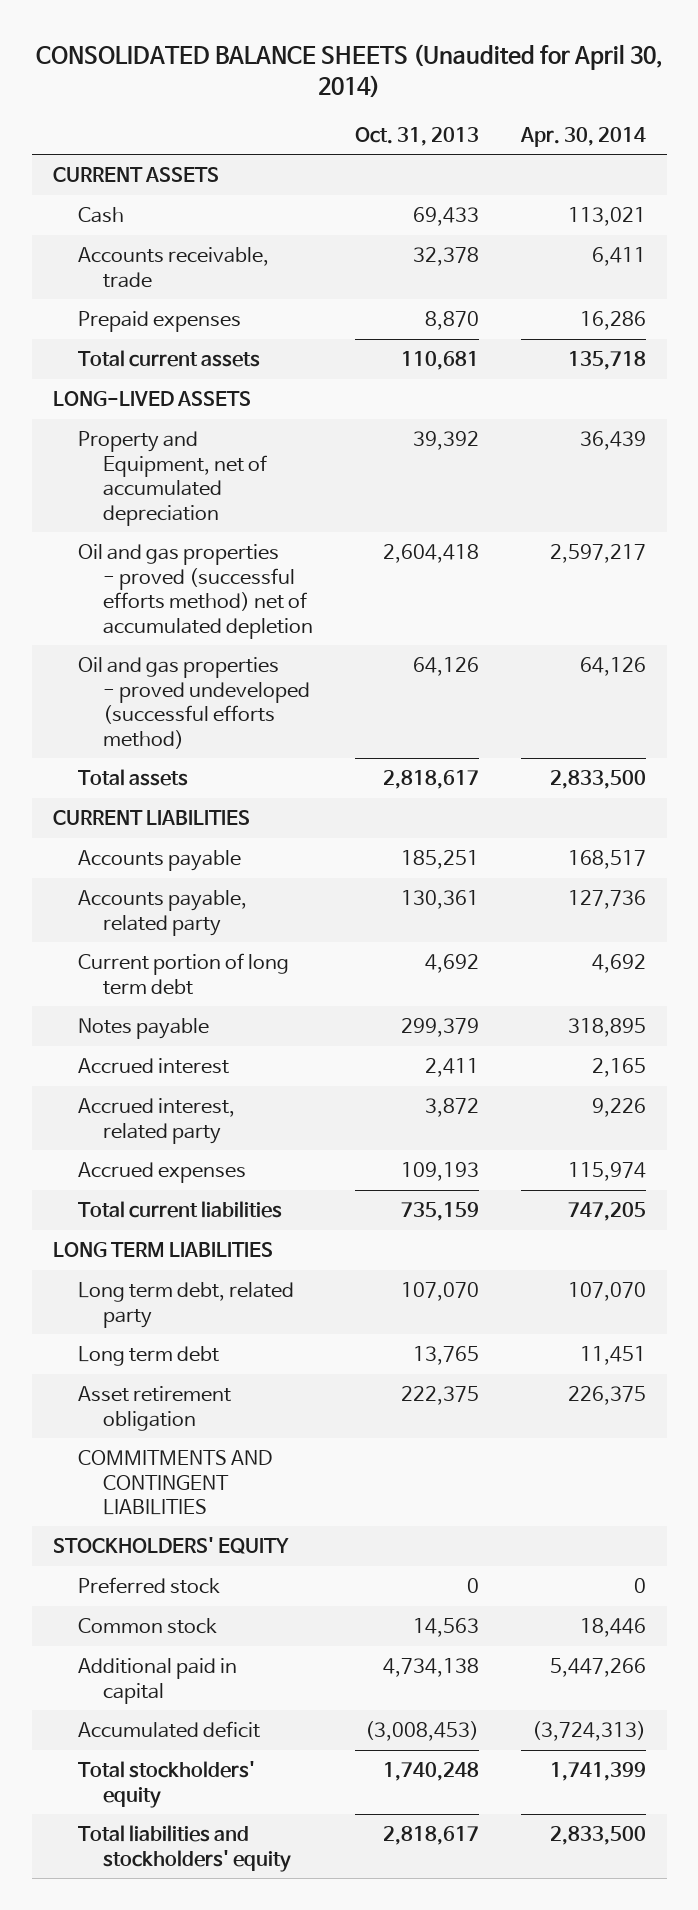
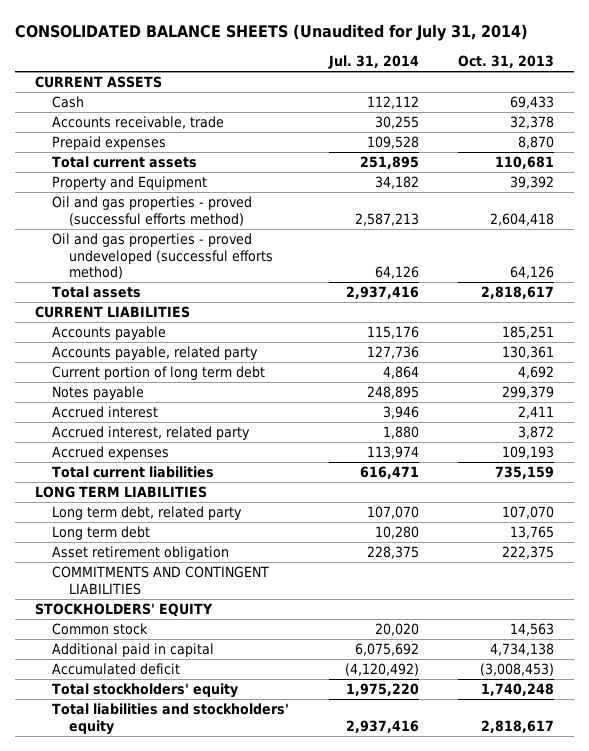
[36,44,664,99] CONSOLIDATED BALANCE SHEETS (Unaudited for April 30, 2014) -> [14,23,528,41] CONSOLIDATED BALANCE SHEETS (Unaudited for July 31, 2014)
[519,126,646,147] Apr. 30, 2014 -> none
none -> [327,55,419,70] Jul. 31, 2014
[52,391,251,408] LONG-LIVED ASSETS -> none
[77,431,268,526] Property and Equipment, net of accumulated depreciation -> [51,176,207,191] Property and Equipment
[77,544,314,639] Oil and gas properties - proved (successful efforts method) net of accumulated depletion -> [51,196,252,226] Oil and gas properties - proved (successful efforts method)
[77,1577,220,1595] Preferred stock -> none

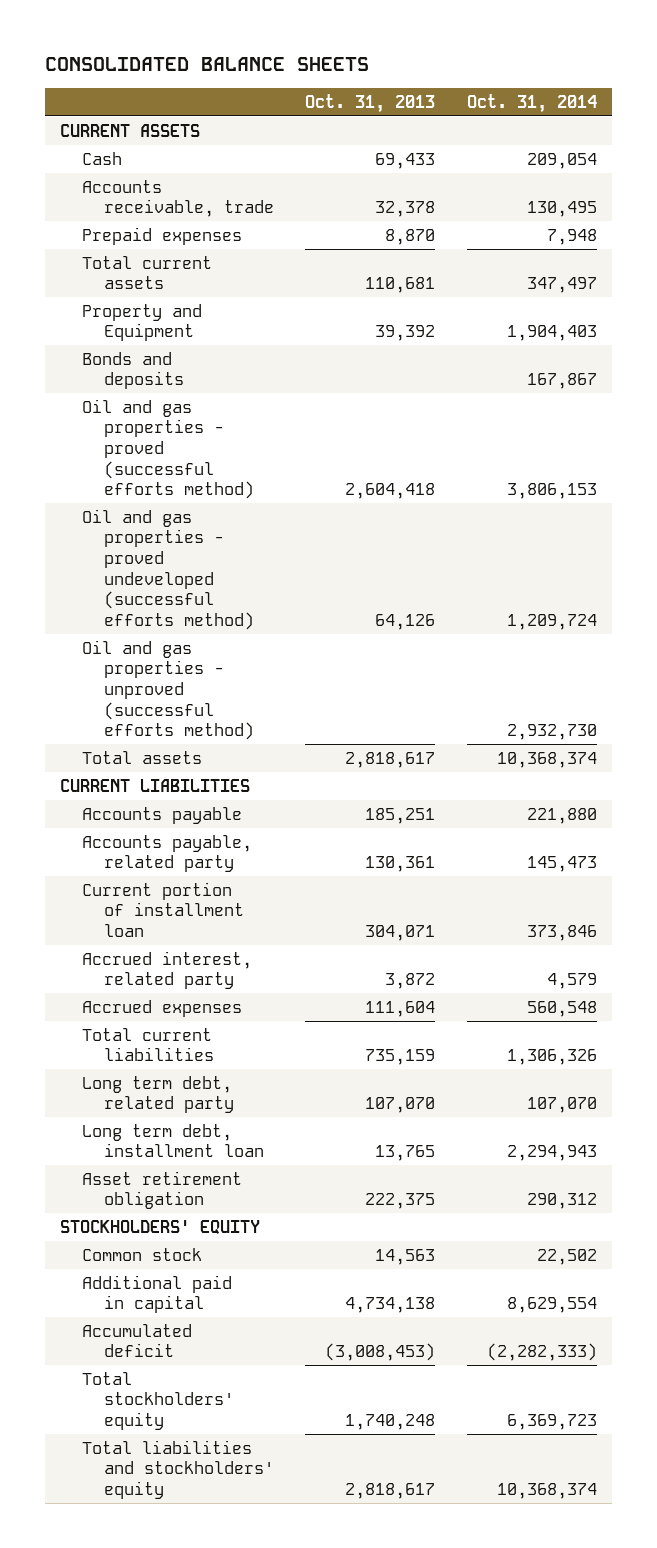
[14,23,528,41] CONSOLIDATED BALANCE SHEETS (Unaudited for July 31, 2014) -> [44,56,369,71] CONSOLIDATED BALANCE SHEETS
[327,55,419,70] Jul. 31, 2014 -> none
none -> [466,93,597,113] Oct. 31, 2014
none -> [82,351,184,390] Bonds and deposits
none -> [82,639,254,741] Oil and gas properties - unproved (successful efforts method)
[51,366,265,381] Current portion of long term debt -> none
[51,386,144,401] Notes payable -> none
[51,406,158,419] Accrued interest -> none
none -> [82,881,244,937] Current portion of installment loan
[502,446,555,460] 109,193 -> [365,1000,436,1017] 111,604
[34,486,207,499] LONG TERM LIABILITIES -> none
[51,526,150,541] Long term debt -> [82,1123,264,1158] Long term debt, installment loan
[51,566,269,595] COMMITMENTS AND CONTINGENT LIABILITIES -> none

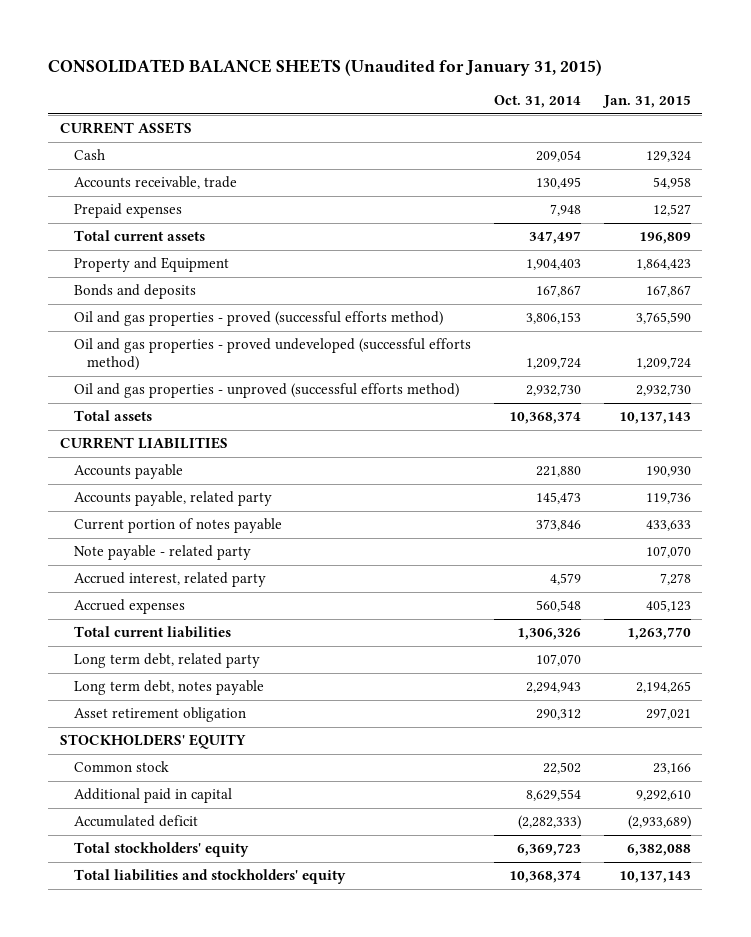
[44,56,369,71] CONSOLIDATED BALANCE SHEETS -> [48,58,603,76] CONSOLIDATED BALANCE SHEETS (Unaudited for January 31, 2015)
[305,93,436,113] Oct. 31, 2013 -> none
none -> [601,95,691,109] Jan. 31, 2015
[82,881,244,937] Current portion of installment loan -> [73,518,282,534] Current portion of notes payable
none -> [73,545,251,561] Note payable - related party
[82,1123,264,1158] Long term debt, installment loan -> [73,680,264,696] Long term debt, notes payable

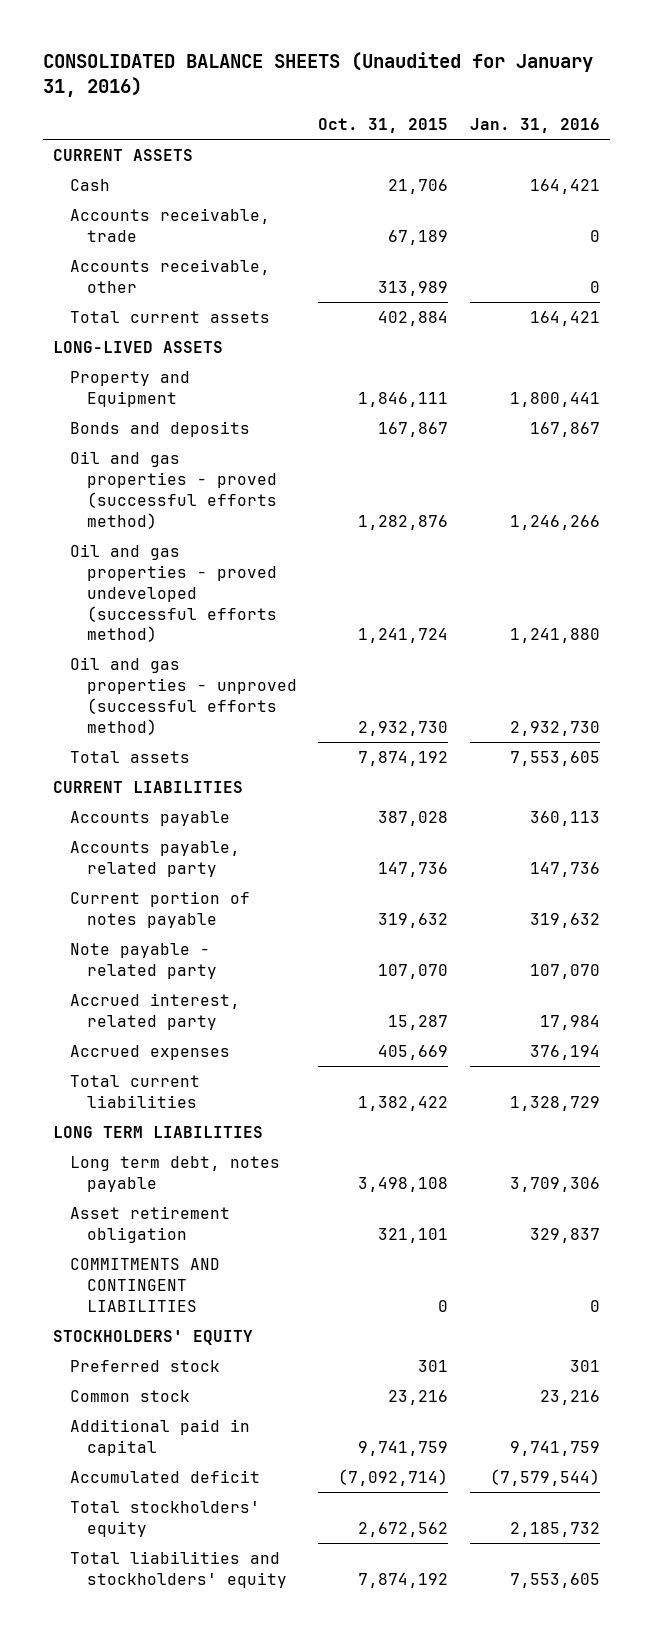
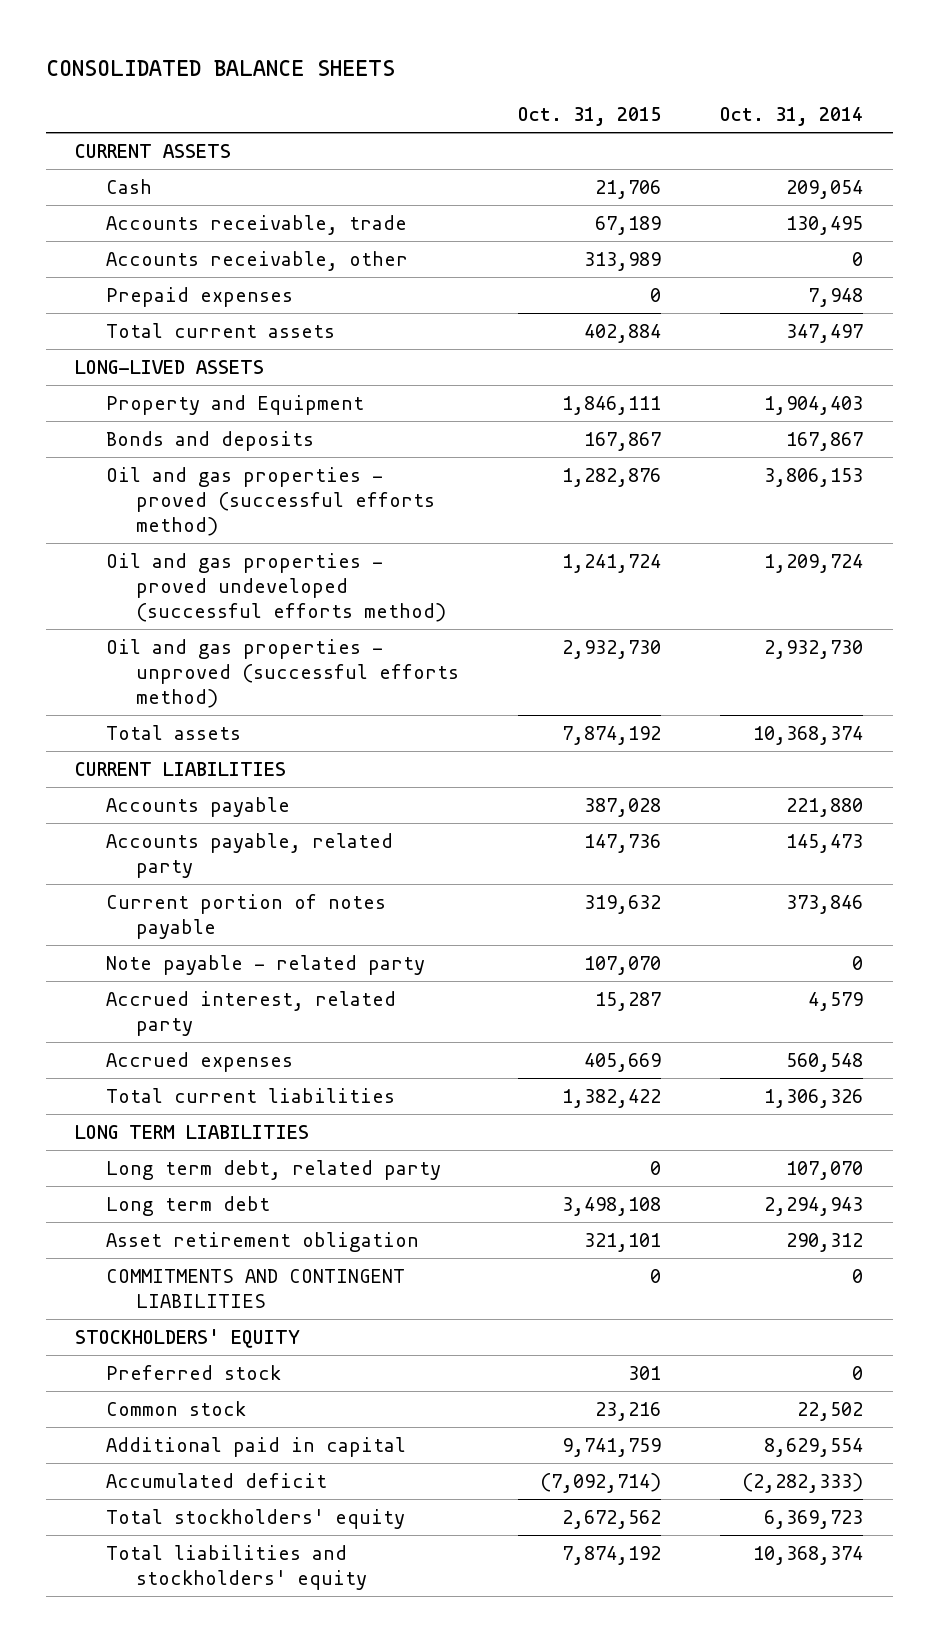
[42,52,593,98] CONSOLIDATED BALANCE SHEETS (Unaudited for January 31, 2016) -> [45,60,395,77] CONSOLIDATED BALANCE SHEETS
[469,118,600,134] Jan. 31, 2016 -> none
none -> [720,106,864,126] Oct. 31, 2014
none -> [105,286,293,307] Prepaid expenses
none -> [105,1159,441,1180] Long term debt, related party
[70,1155,281,1192] Long term debt, notes payable -> [105,1195,270,1216] Long term debt

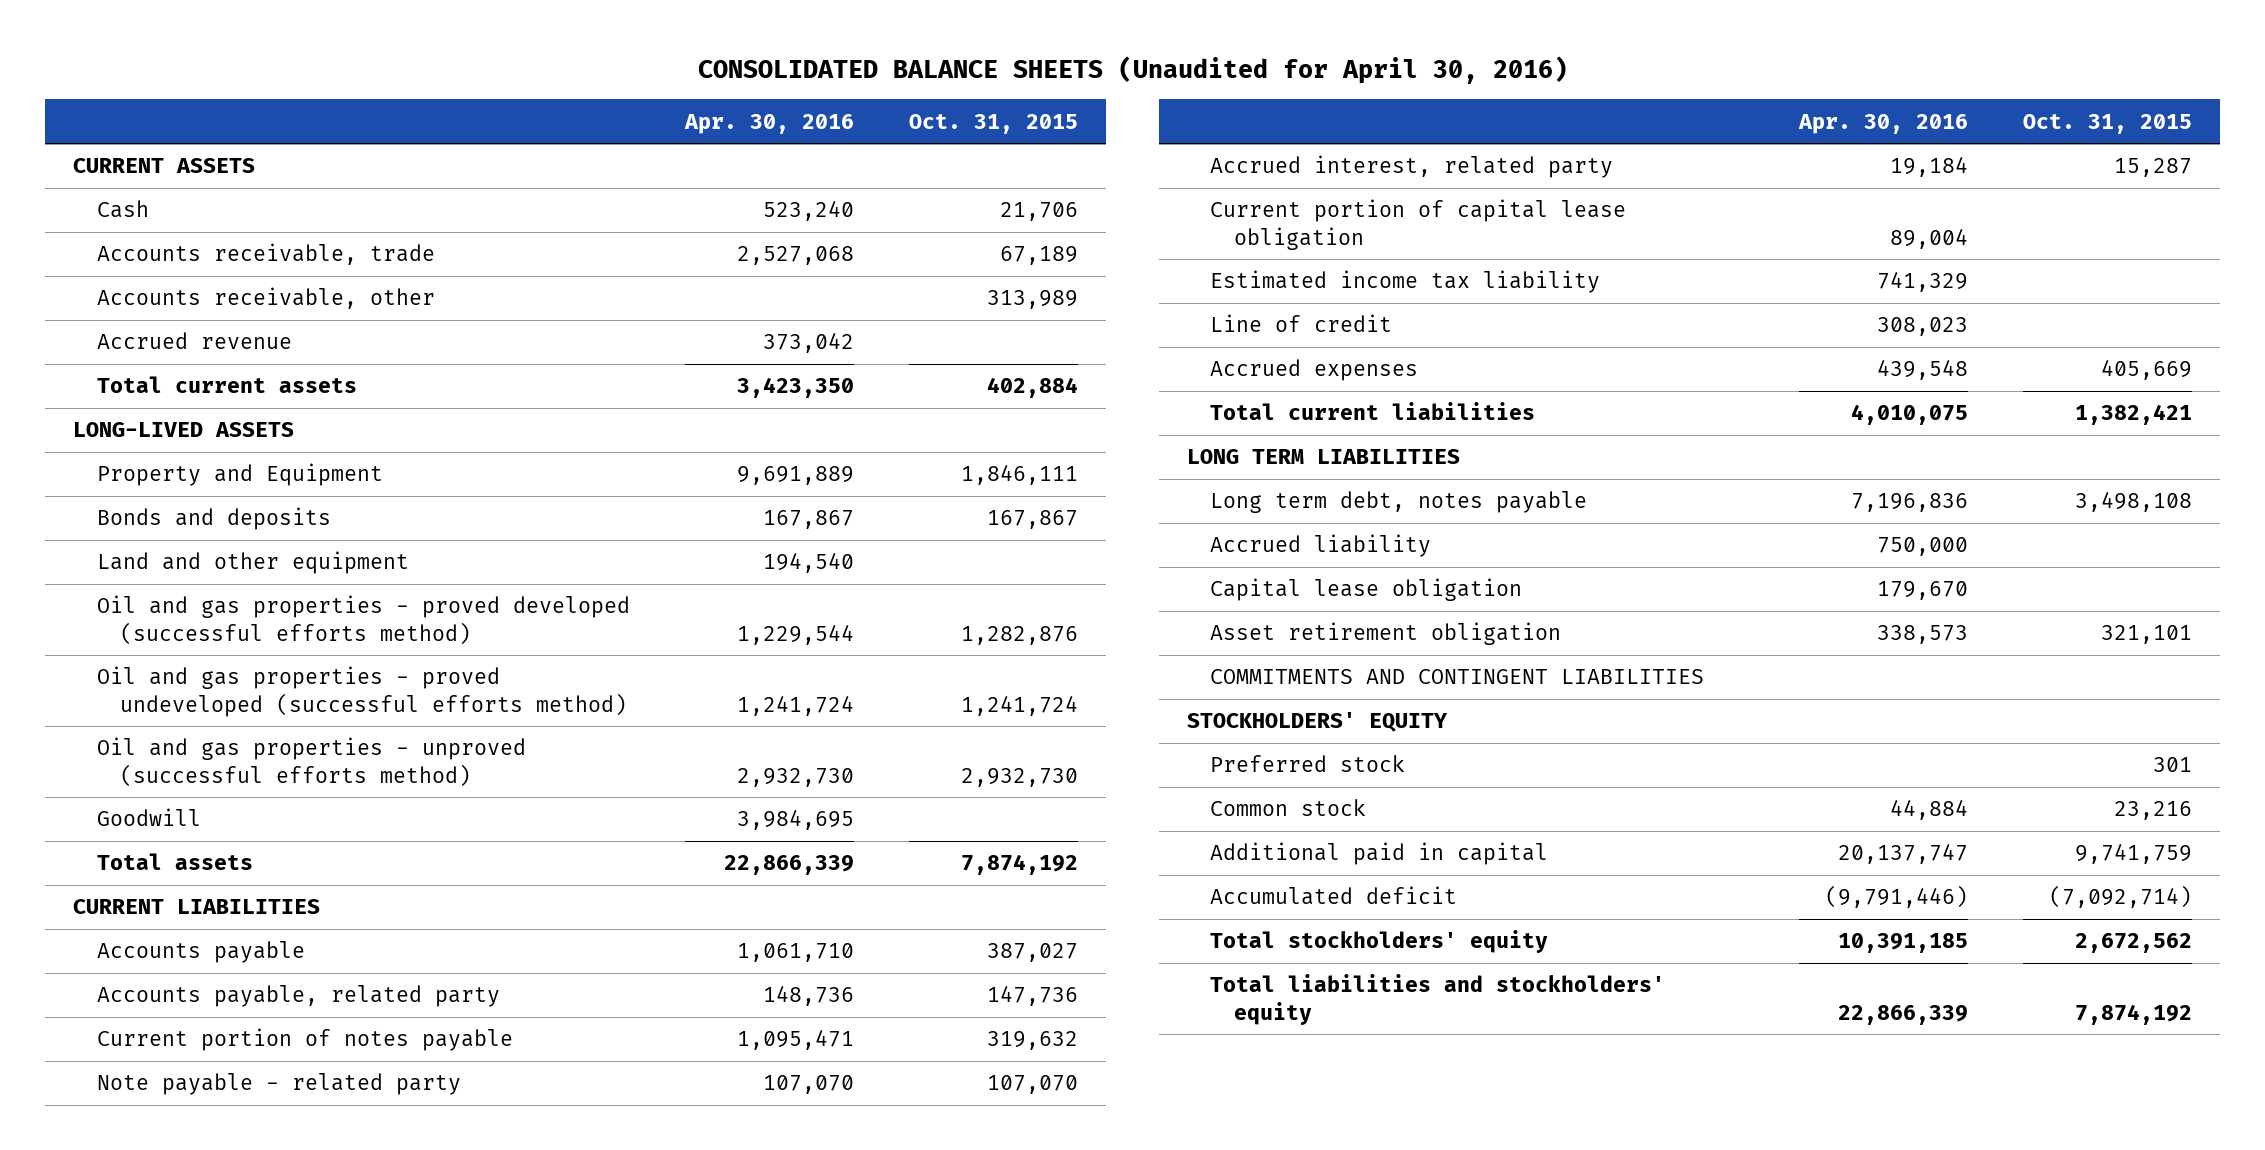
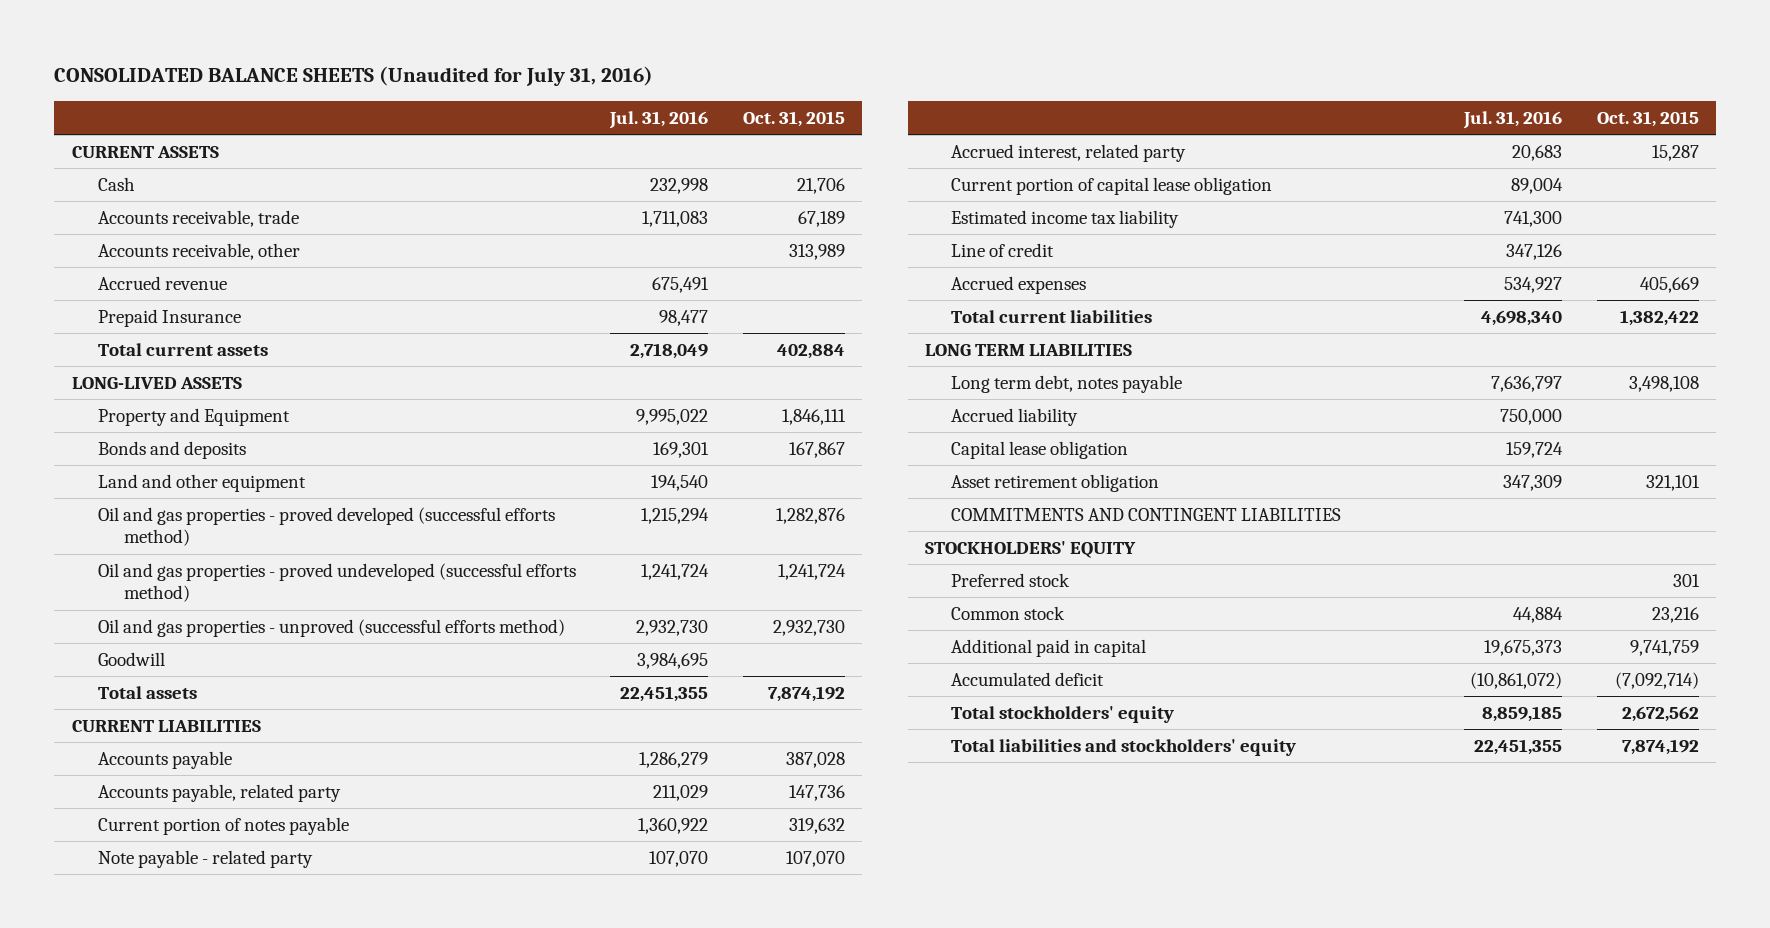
[697,56,1568,85] CONSOLIDATED BALANCE SHEETS (Unaudited for April 30, 2016) -> [54,66,654,87] CONSOLIDATED BALANCE SHEETS (Unaudited for July 31, 2016)
[684,113,855,134] Apr. 30, 2016 -> none
none -> [609,110,709,129] Jul. 31, 2016
none -> [97,308,241,327] Prepaid Insurance
[987,943,1079,963] 387,027 -> [786,751,846,768] 387,028
[2074,404,2192,426] 1,382,421 -> [1619,309,1699,326] 1,382,422

